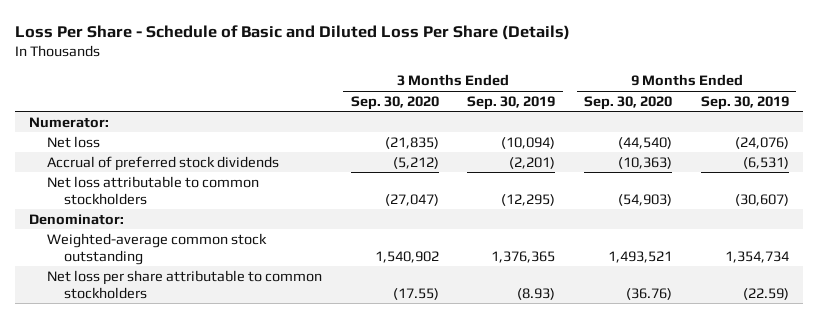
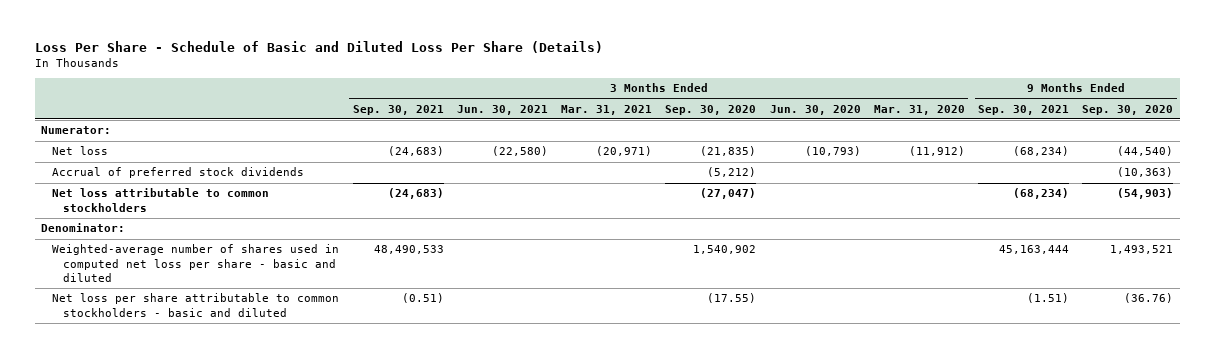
[467,95,556,110] Sep. 30, 2019 -> none
[700,95,789,110] Sep. 30, 2019 -> none
none -> [352,104,444,115] Sep. 30, 2021
none -> [456,104,548,115] Jun. 30, 2021
none -> [561,104,653,115] Mar. 31, 2021
none -> [769,104,861,115] Jun. 30, 2020
none -> [873,104,965,115] Mar. 31, 2020
none -> [978,104,1070,115] Sep. 30, 2021
[46,232,267,265] Weighted-average common stock outstanding -> [52,244,340,282] Weighted-average number of shares used in computed net loss per share - basic and diluted
[46,269,322,299] Net loss per share attributable to common stockholders -> [52,293,340,317] Net loss per share attributable to common stockholders - basic and diluted

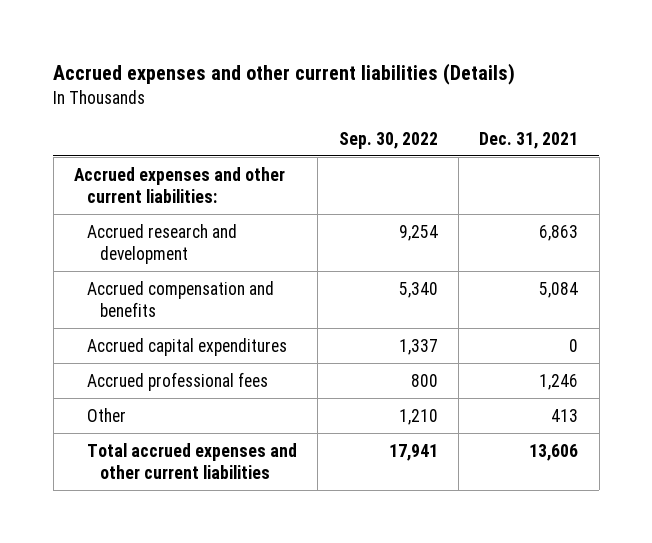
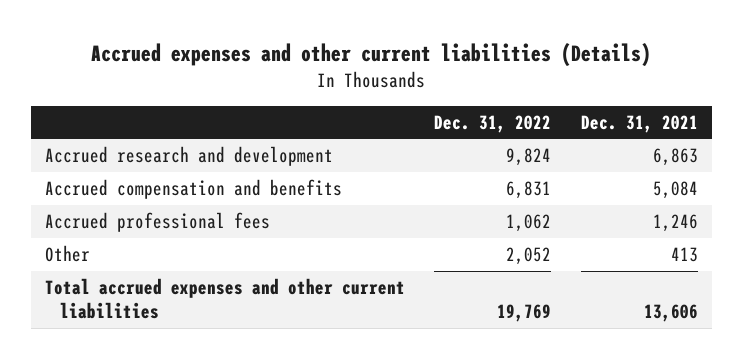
[338,131,438,149] Sep. 30, 2022 -> none
none -> [434,114,552,133] Dec. 31, 2022
[73,166,285,203] Accrued expenses and other current liabilities: -> none
[86,337,287,356] Accrued capital expenditures -> none

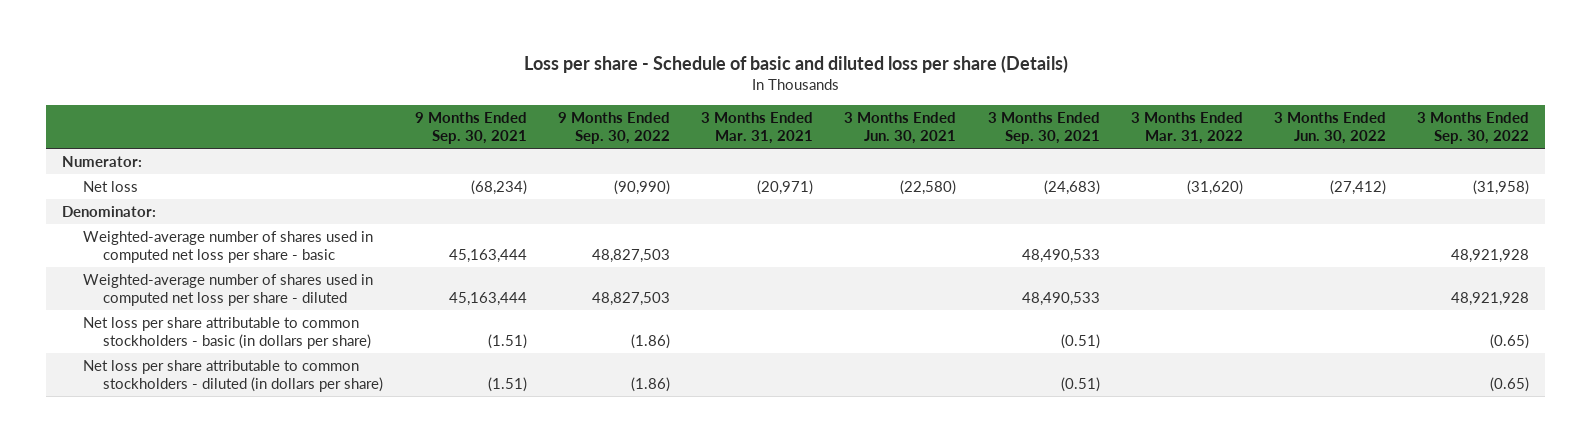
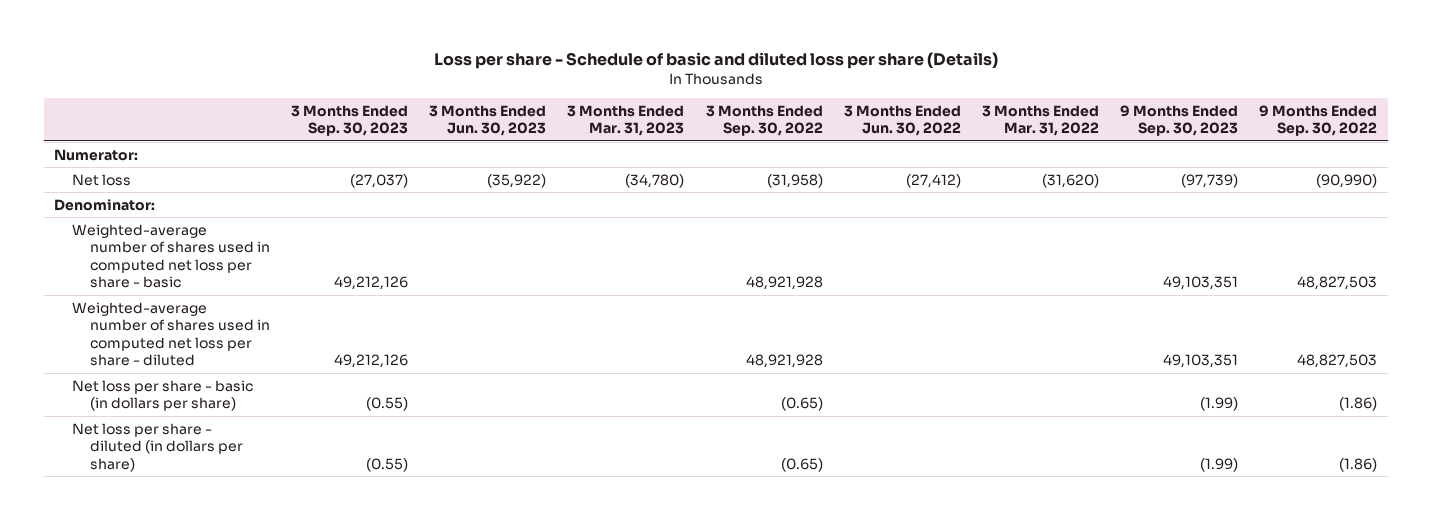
[414,111,527,145] 9 Months Ended Sep. 30, 2021 -> none
[701,111,814,145] 3 Months Ended Mar. 31, 2021 -> none
[844,111,957,145] 3 Months Ended Jun. 30, 2021 -> none
[987,111,1100,145] 3 Months Ended Sep. 30, 2021 -> none
none -> [291,104,409,137] 3 Months Ended Sep. 30, 2023
none -> [429,104,547,137] 3 Months Ended Jun. 30, 2023
none -> [567,104,685,137] 3 Months Ended Mar. 31, 2023
none -> [1120,104,1239,137] 9 Months Ended Sep. 30, 2023
[82,316,372,350] Net loss per share attributable to common stockholders - basic (in dollars per share) -> [72,379,254,412] Net loss per share - basic (in dollars per share)
[82,359,384,393] Net loss per share attributable to common stockholders - diluted (in dollars per share) -> [72,422,243,472] Net loss per share - diluted (in dollars per share)

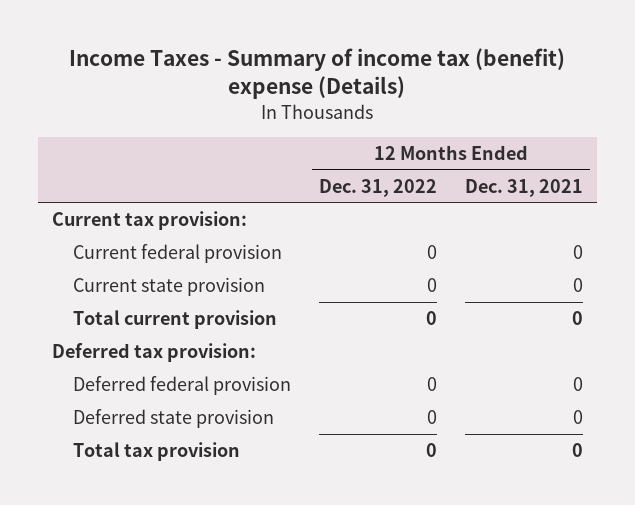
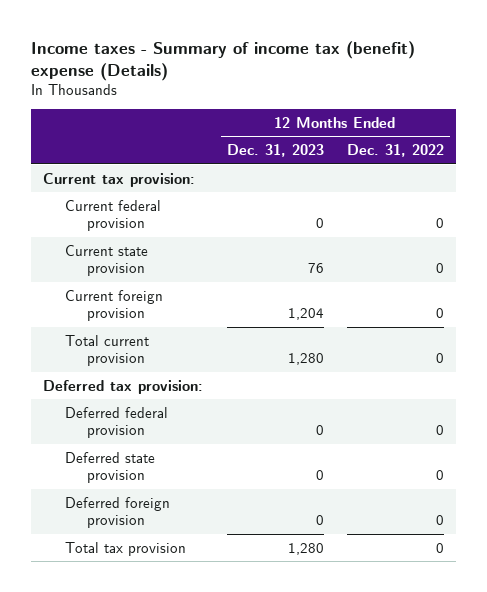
[69,48,566,100] Income Taxes - Summary of income tax (benefit) expense (Details) -> [31,40,416,81] Income taxes - Summary of income tax (benefit) expense (Details)
[465,178,584,197] Dec. 31, 2021 -> none
none -> [226,144,324,158] Dec. 31, 2023
none -> [65,289,164,322] Current foreign provision
none -> [65,496,171,529] Deferred foreign provision

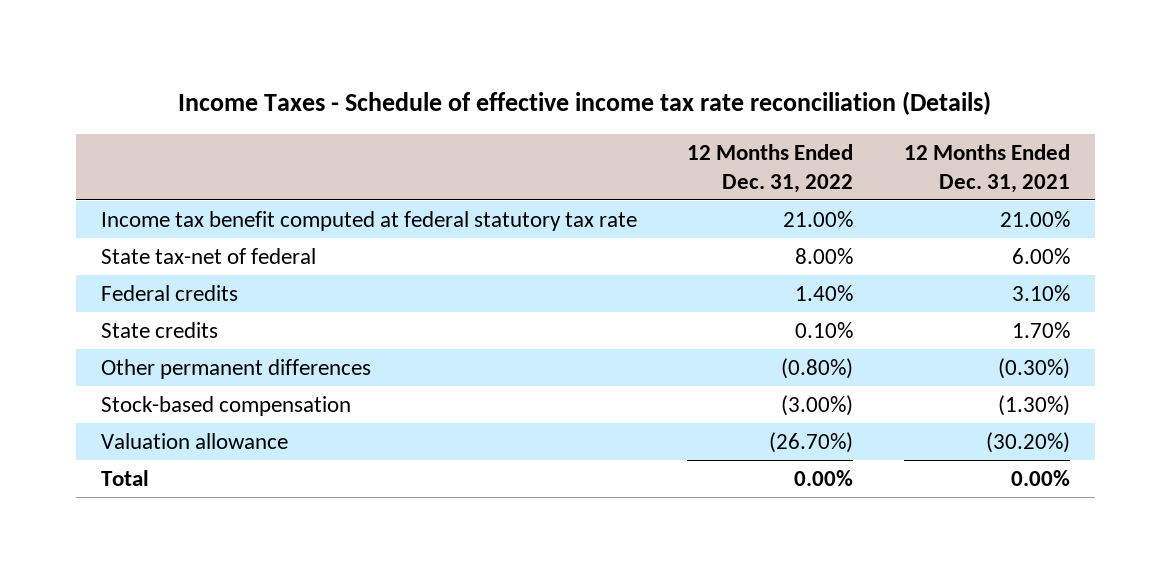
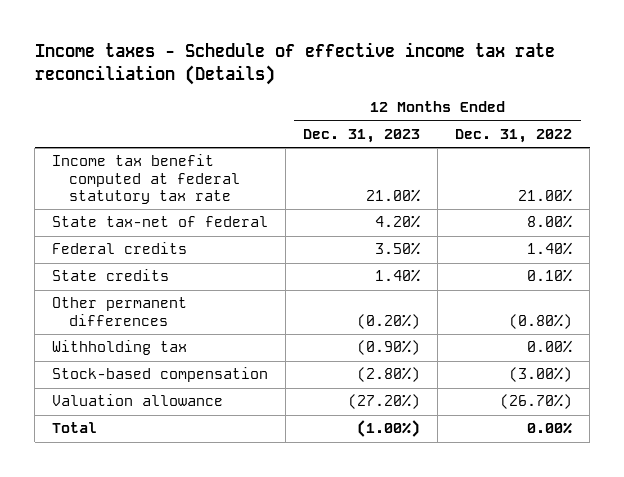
[178,91,992,116] Income Taxes - Schedule of effective income tax rate reconciliation (Details) -> [34,42,555,85] Income taxes - Schedule of effective income tax rate reconciliation (Details)
[903,143,1070,193] 12 Months Ended Dec. 31, 2021 -> none
none -> [303,129,421,144] Dec. 31, 2023
none -> [52,340,188,356] Withholding tax

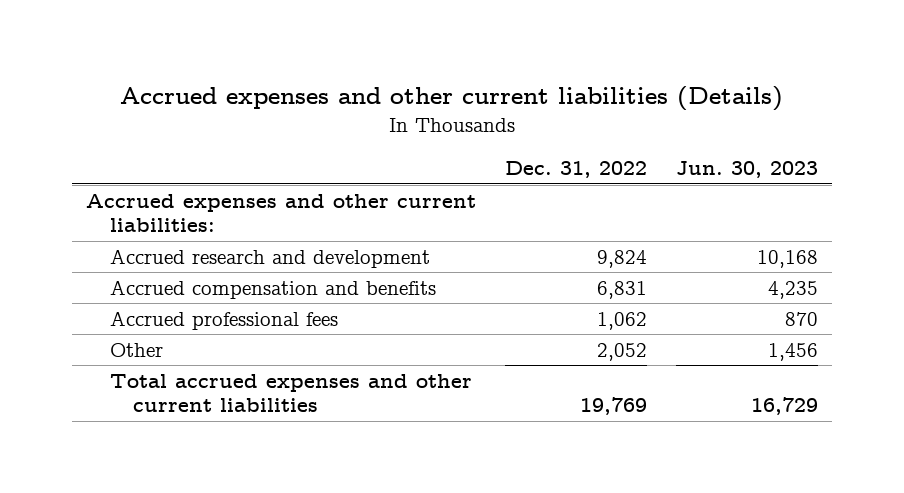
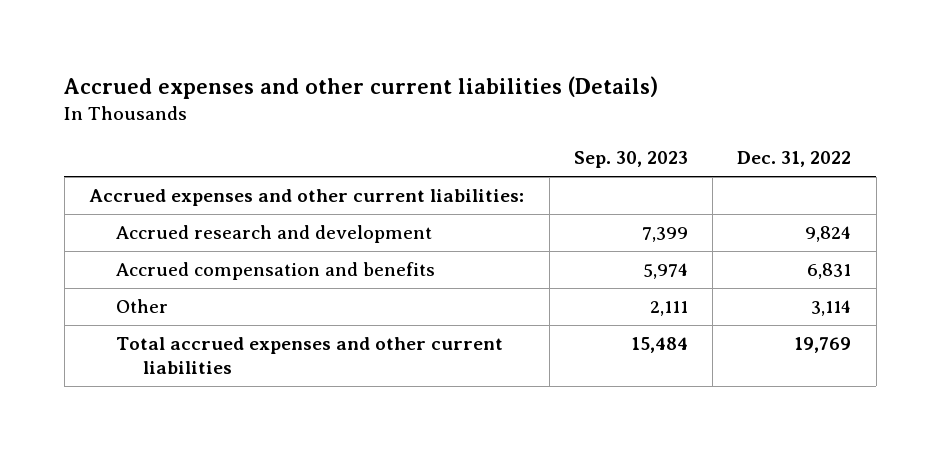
[675,161,818,179] Jun. 30, 2023 -> none
none -> [573,151,688,169] Sep. 30, 2023
[109,310,338,330] Accrued professional fees -> none
[597,342,648,361] 2,052 -> [811,300,852,317] 3,114

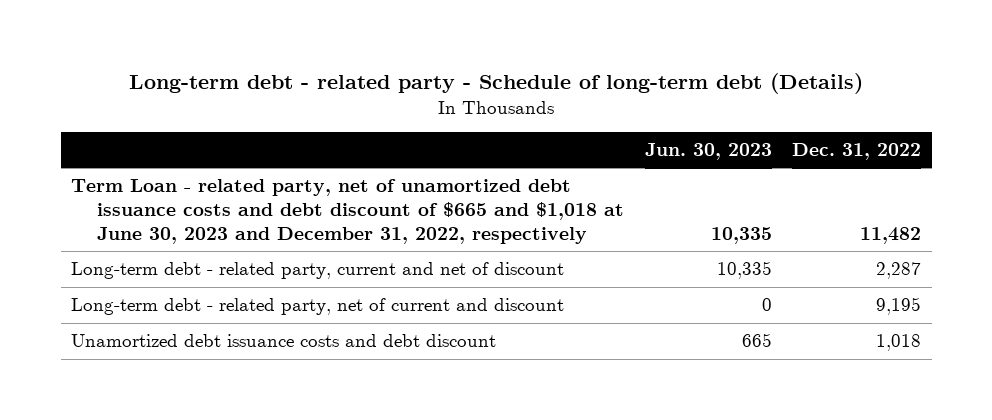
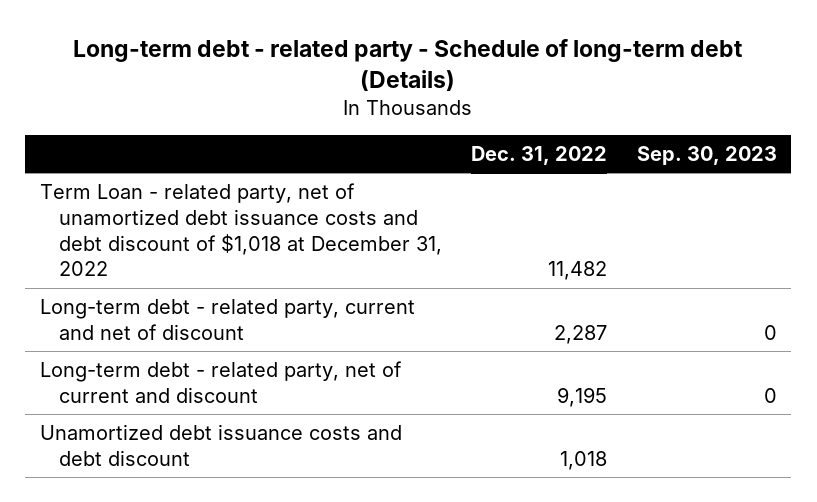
[644,142,772,160] Jun. 30, 2023 -> none
none -> [636,146,777,166] Sep. 30, 2023
[71,179,624,244] Term Loan - related party, net of unamortized debt issuance costs and debt discount of $665 and $1,018 at June 30, 2023 and December 31, 2022, respectively -> [40,183,443,277] Term Loan - related party, net of unamortized debt issuance costs and debt discount of $1,018 at December 31, 2022

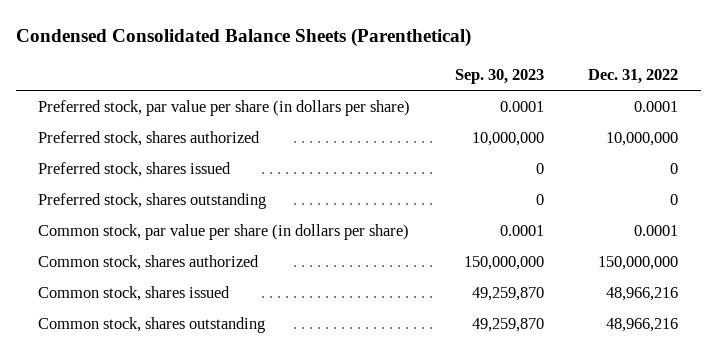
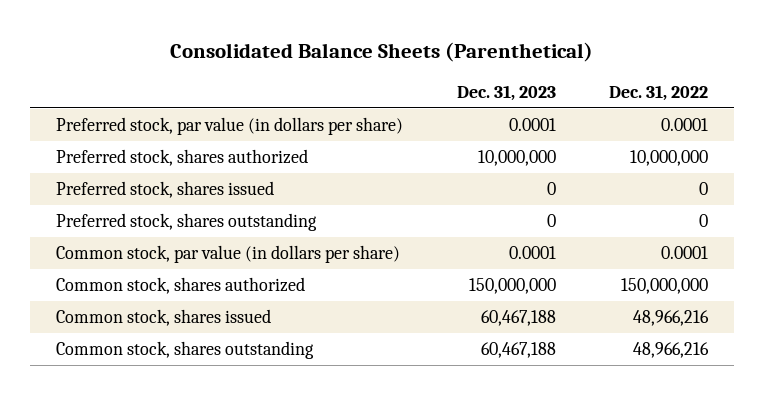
[16,28,472,48] Condensed Consolidated Balance Sheets (Parenthetical) -> [170,41,594,62] Consolidated Balance Sheets (Parenthetical)
[454,68,544,84] Sep. 30, 2023 -> none
none -> [456,84,556,101] Dec. 31, 2023
[38,100,411,117] Preferred stock, par value per share (in dollars per share) -> [56,117,404,136] Preferred stock, par value (in dollars per share)
[38,224,410,241] Common stock, par value per share (in dollars per share) -> [56,245,401,264] Common stock, par value (in dollars per share)

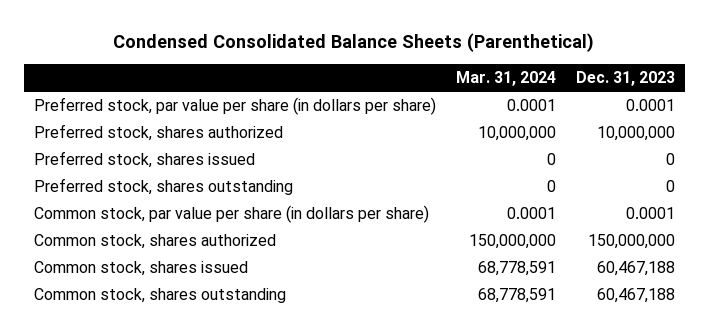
[170,41,594,62] Consolidated Balance Sheets (Parenthetical) -> [113,33,595,53] Condensed Consolidated Balance Sheets (Parenthetical)
[608,84,708,101] Dec. 31, 2022 -> none
none -> [455,71,556,87] Mar. 31, 2024
[56,117,404,136] Preferred stock, par value (in dollars per share) -> [33,97,436,116] Preferred stock, par value per share (in dollars per share)
[56,245,401,264] Common stock, par value (in dollars per share) -> [33,205,429,224] Common stock, par value per share (in dollars per share)

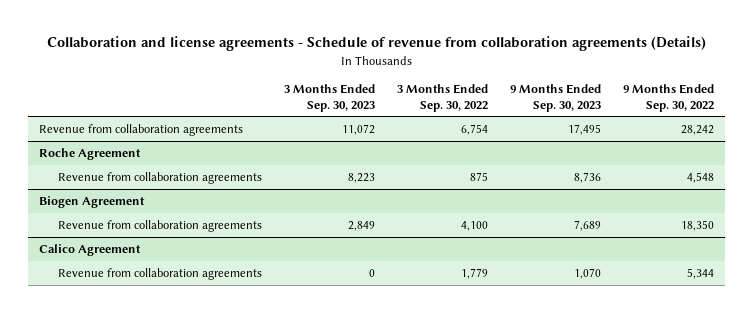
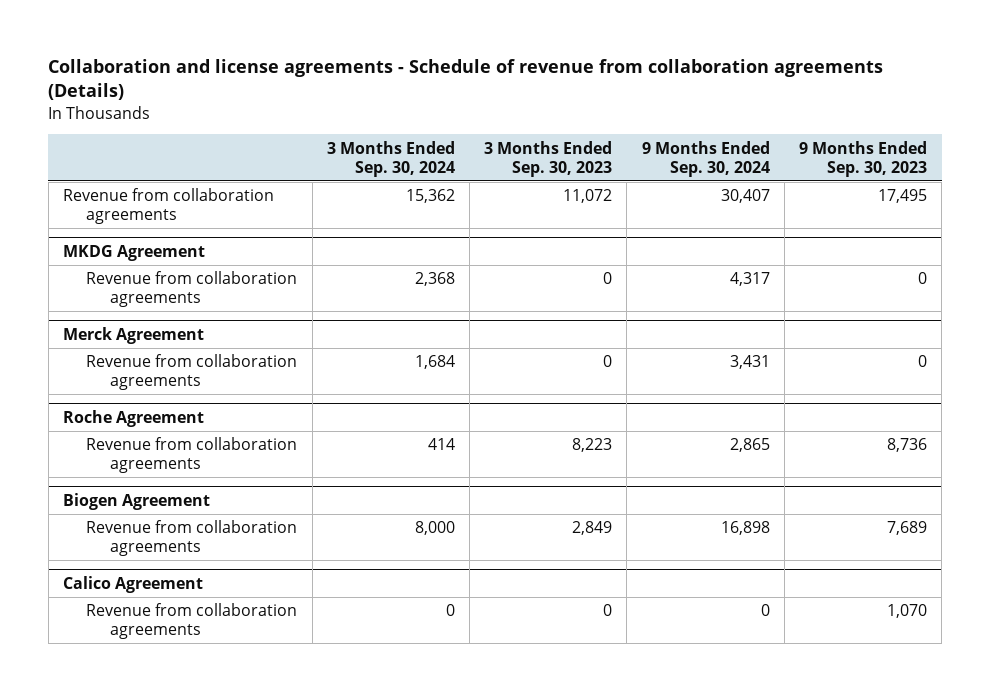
[396,84,488,112] 3 Months Ended Sep. 30, 2022 -> none
[623,84,715,112] 9 Months Ended Sep. 30, 2022 -> none
none -> [326,140,455,177] 3 Months Ended Sep. 30, 2024
none -> [641,140,770,177] 9 Months Ended Sep. 30, 2024
none -> [62,244,205,261] MKDG Agreement
none -> [86,271,298,308] Revenue from collaboration agreements
none -> [62,326,204,344] Merck Agreement
none -> [86,354,298,391] Revenue from collaboration agreements

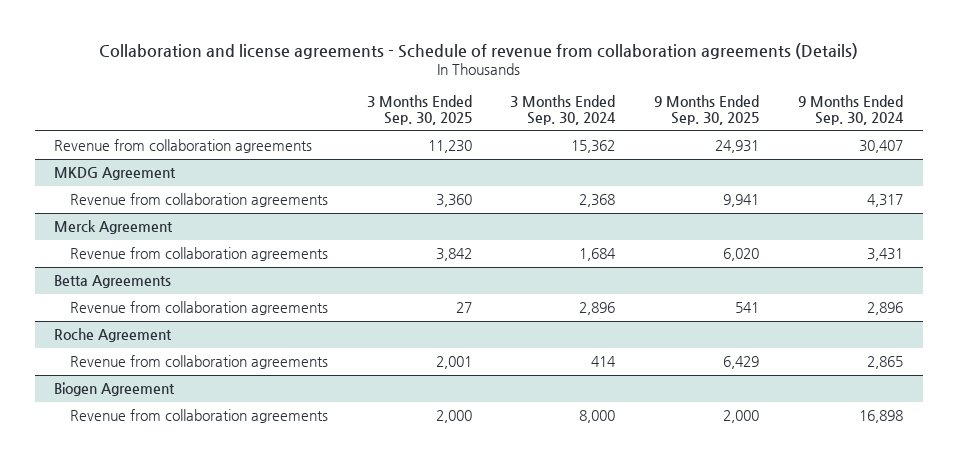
[484,140,613,177] 3 Months Ended Sep. 30, 2023 -> none
[799,140,928,177] 9 Months Ended Sep. 30, 2023 -> none
none -> [366,95,472,126] 3 Months Ended Sep. 30, 2025
none -> [654,95,760,126] 9 Months Ended Sep. 30, 2025
none -> [54,275,172,289] Betta Agreements
none -> [69,301,328,316] Revenue from collaboration agreements
[62,575,203,593] Calico Agreement -> none
[86,603,298,640] Revenue from collaboration agreements -> none

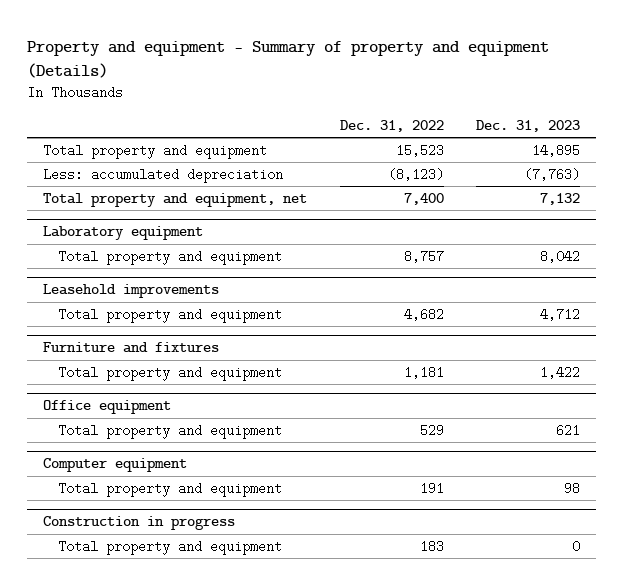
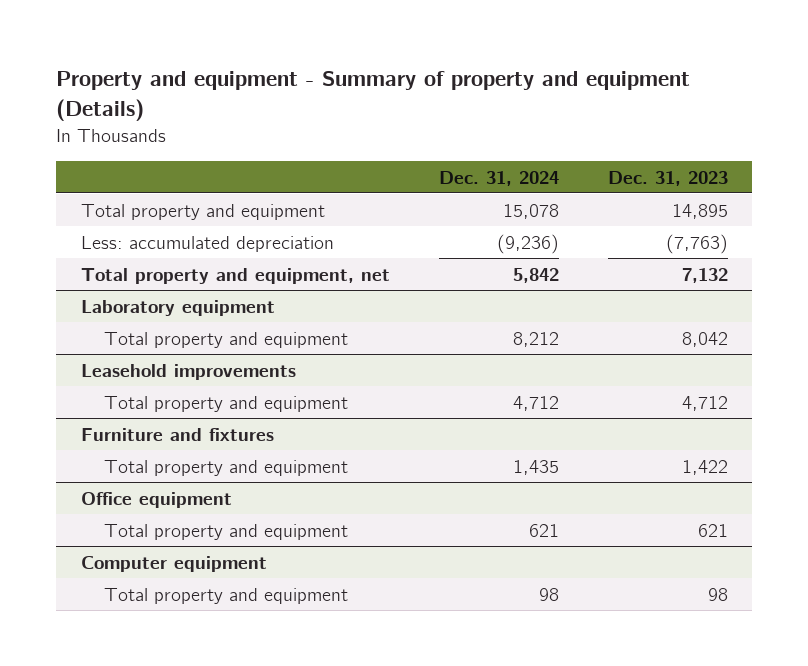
[339,119,444,132] Dec. 31, 2022 -> none
none -> [438,170,559,186] Dec. 31, 2024
[43,516,236,531] Construction in progress -> none
[57,539,282,555] Total property and equipment -> none

